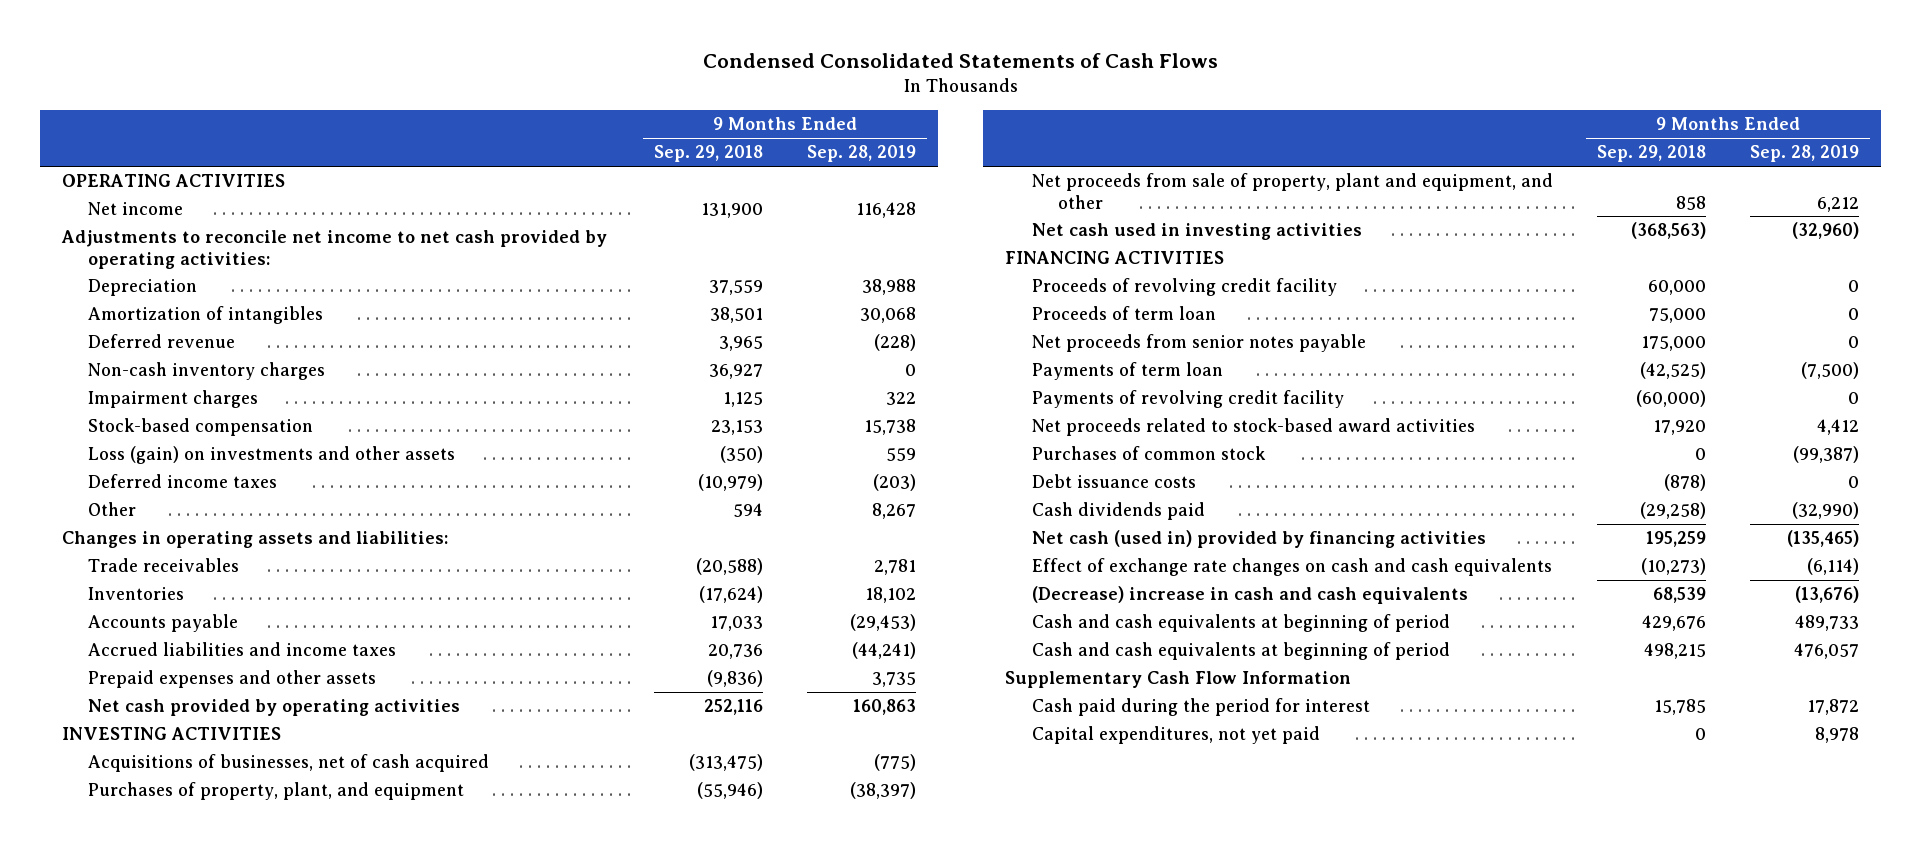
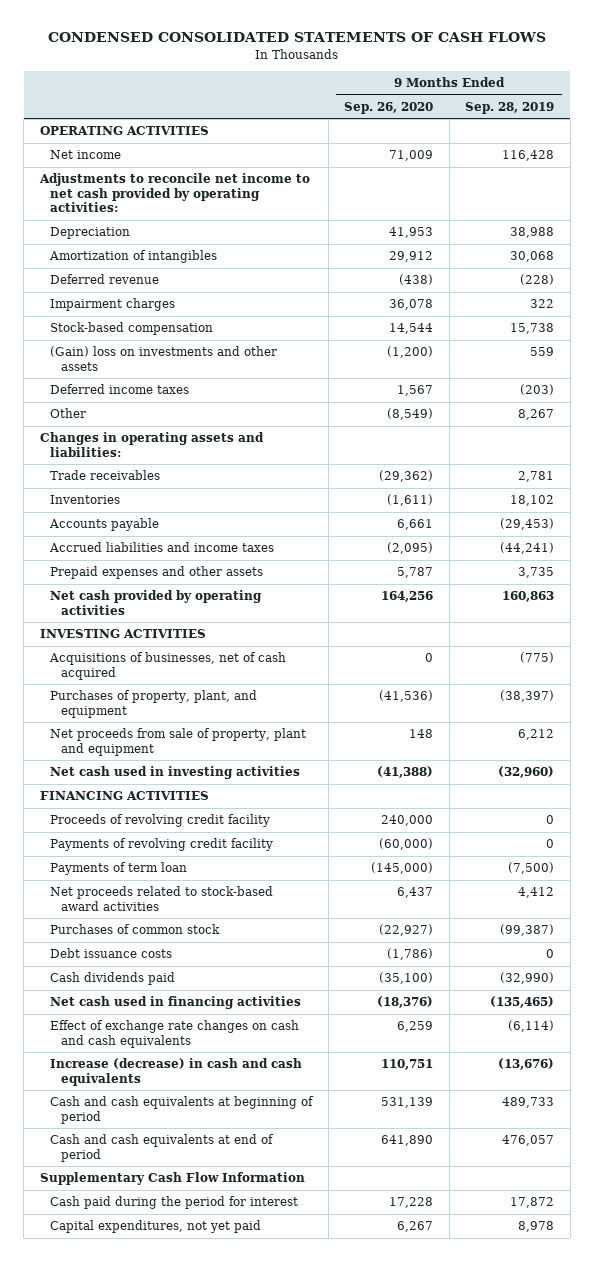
[702,52,1218,68] Condensed Consolidated Statements of Cash Flows -> [47,32,546,43] CONDENSED CONSOLIDATED STATEMENTS OF CASH FLOWS
[653,145,763,163] Sep. 29, 2018 -> none
none -> [344,101,434,114] Sep. 26, 2020
[88,362,326,381] Non-cash inventory charges -> none
[88,446,456,465] Loss (gain) on investments and other assets -> [50,346,278,371] (Gain) loss on investments and other assets
[1031,173,1553,209] Net proceeds from sale of property, plant and equipment, and other -> [50,728,307,756] Net proceeds from sale of property, plant and equipment
[1031,306,1216,321] Proceeds of term loan -> none
[1031,334,1366,353] Net proceeds from senior notes payable -> none
[1031,362,1223,381] Payments of term loan -> [50,862,188,876] Payments of term loan
[1031,530,1486,549] Net cash (used in) provided by financing activities -> [50,996,302,1010] Net cash used in financing activities
[1031,586,1468,605] (Decrease) increase in cash and cash equivalents -> [50,1058,303,1086] Increase (decrease) in cash and cash equivalents
[1031,642,1450,661] Cash and cash equivalents at beginning of period -> [50,1134,275,1162] Cash and cash equivalents at end of period

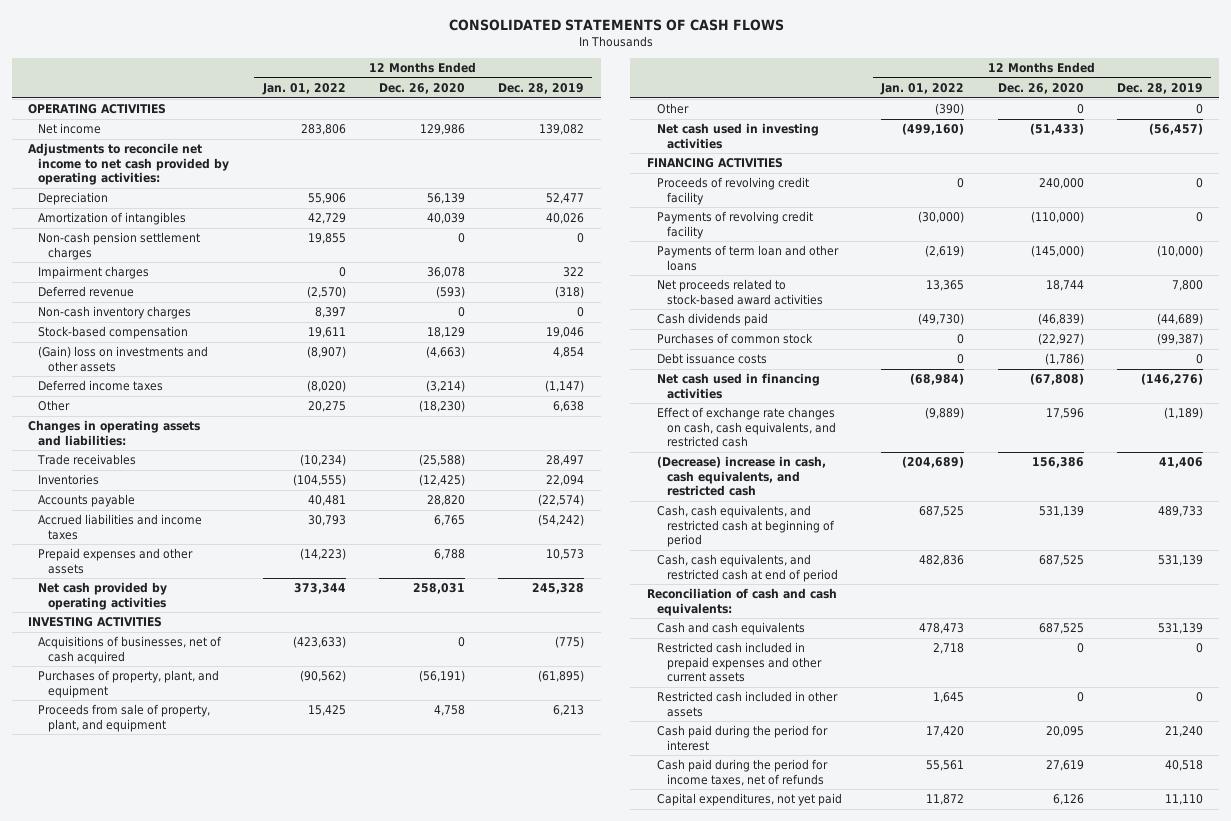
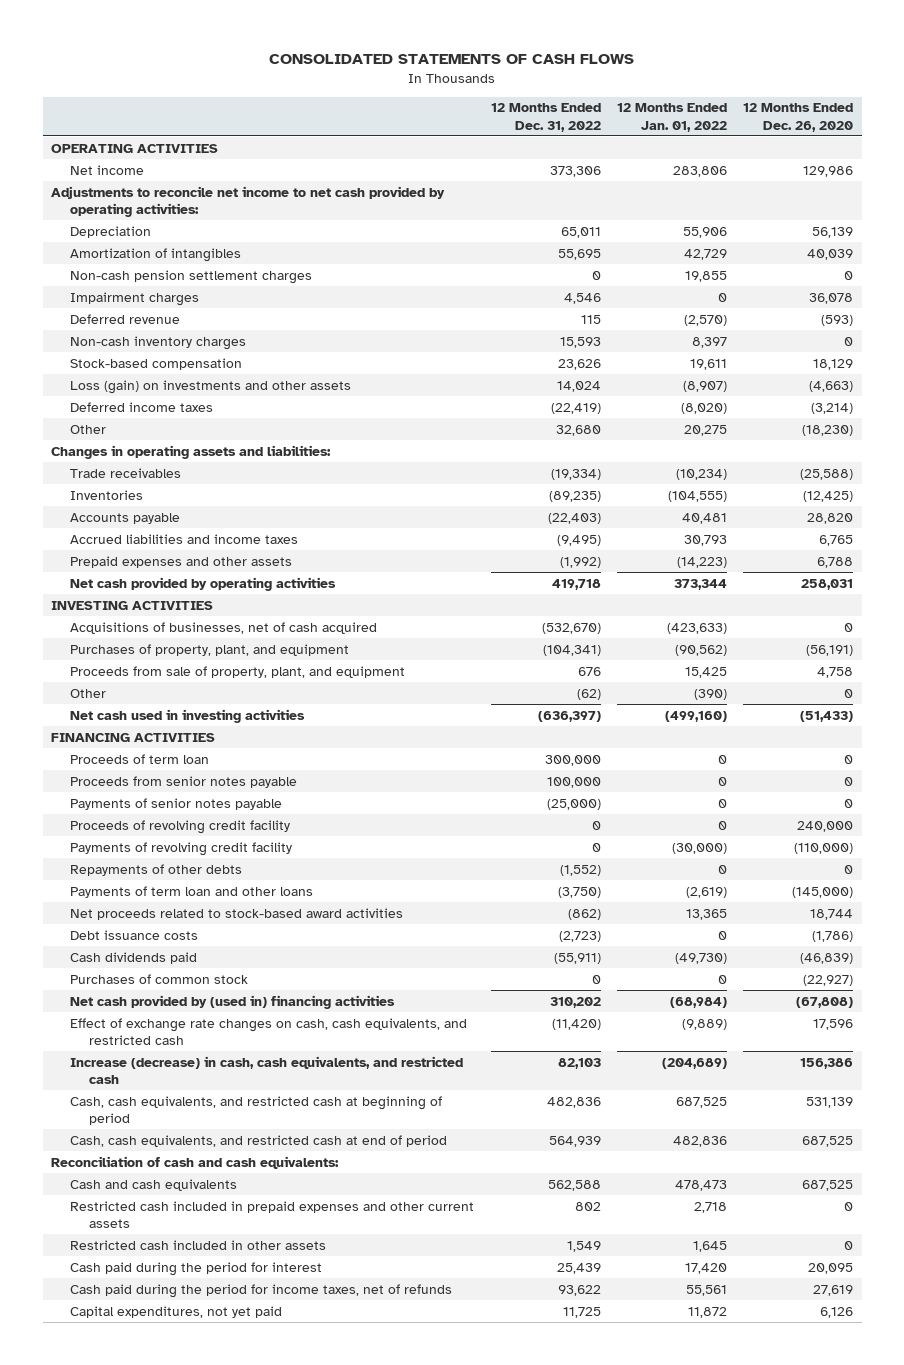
[498,82,585,94] Dec. 28, 2019 -> none
none -> [490,103,601,132] 12 Months Ended Dec. 31, 2022
[38,346,209,372] (Gain) loss on investments and other assets -> [70,379,352,394] Loss (gain) on investments and other assets
none -> [70,753,210,764] Proceeds of term loan
none -> [70,775,298,788] Proceeds from senior notes payable
none -> [70,797,283,810] Payments of senior notes payable
none -> [70,863,243,876] Repayments of other debts
[657,353,768,365] Debt issuance costs -> [70,929,199,940] Debt issuance costs
[657,373,821,399] Net cash used in financing activities -> [70,994,396,1009] Net cash provided by (used in) financing activities
[657,456,827,497] (Decrease) increase in cash, cash equivalents, and restricted cash -> [70,1055,464,1085] Increase (decrease) in cash, cash equivalents, and restricted cash

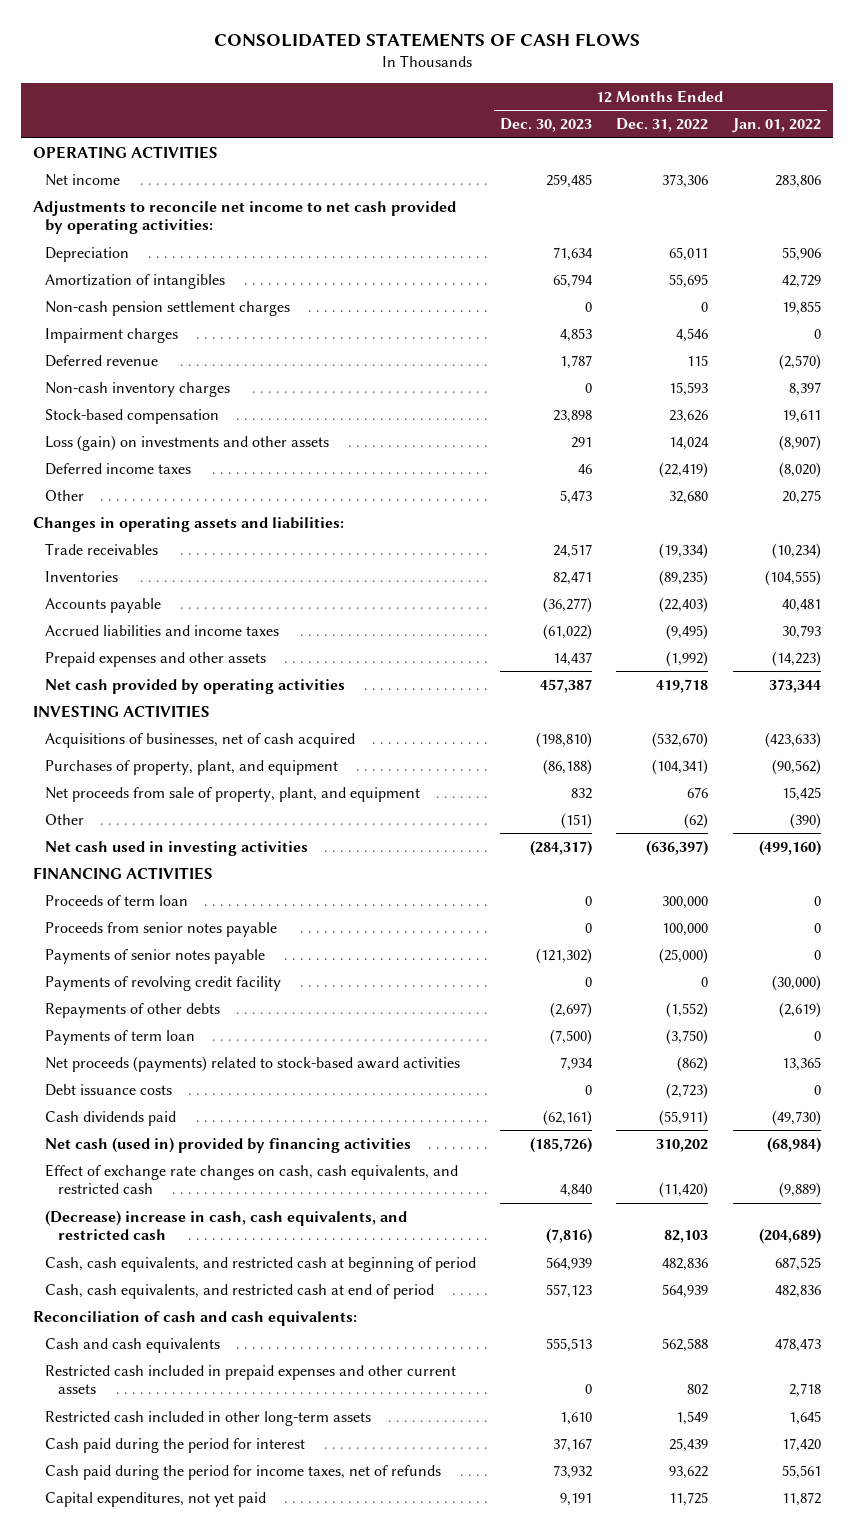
[743,103,854,132] 12 Months Ended Dec. 26, 2020 -> none
none -> [500,118,593,133] Dec. 30, 2023
[70,665,406,678] Proceeds from sale of property, plant, and equipment -> [45,786,421,802] Net proceeds from sale of property, plant, and equipment
[70,819,291,834] Proceeds of revolving credit facility -> none
[717,864,727,874] 0 -> [778,1001,821,1018] (2,619)
[70,885,314,898] Payments of term loan and other loans -> [45,1029,196,1045] Payments of term loan
[685,886,727,898] (2,619) -> [813,1030,821,1041] 0
[70,907,404,920] Net proceeds related to stock-based award activities -> [45,1055,461,1072] Net proceeds (payments) related to stock-based award activities
[70,973,249,984] Purchases of common stock -> none
[70,994,396,1009] Net cash provided by (used in) financing activities -> [45,1136,412,1153] Net cash (used in) provided by financing activities
[70,1055,464,1085] Increase (decrease) in cash, cash equivalents, and restricted cash -> [45,1209,408,1241] (Decrease) increase in cash, cash equivalents, and restricted cash
[70,1239,327,1250] Restricted cash included in other assets -> [45,1410,372,1426] Restricted cash included in other long-term assets

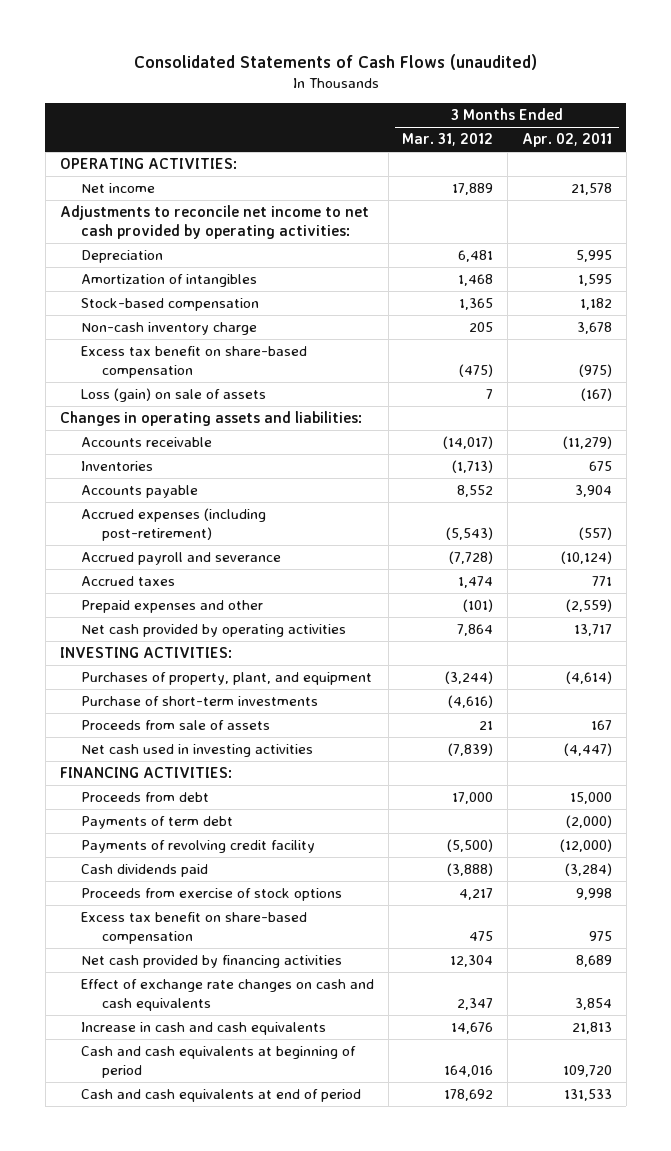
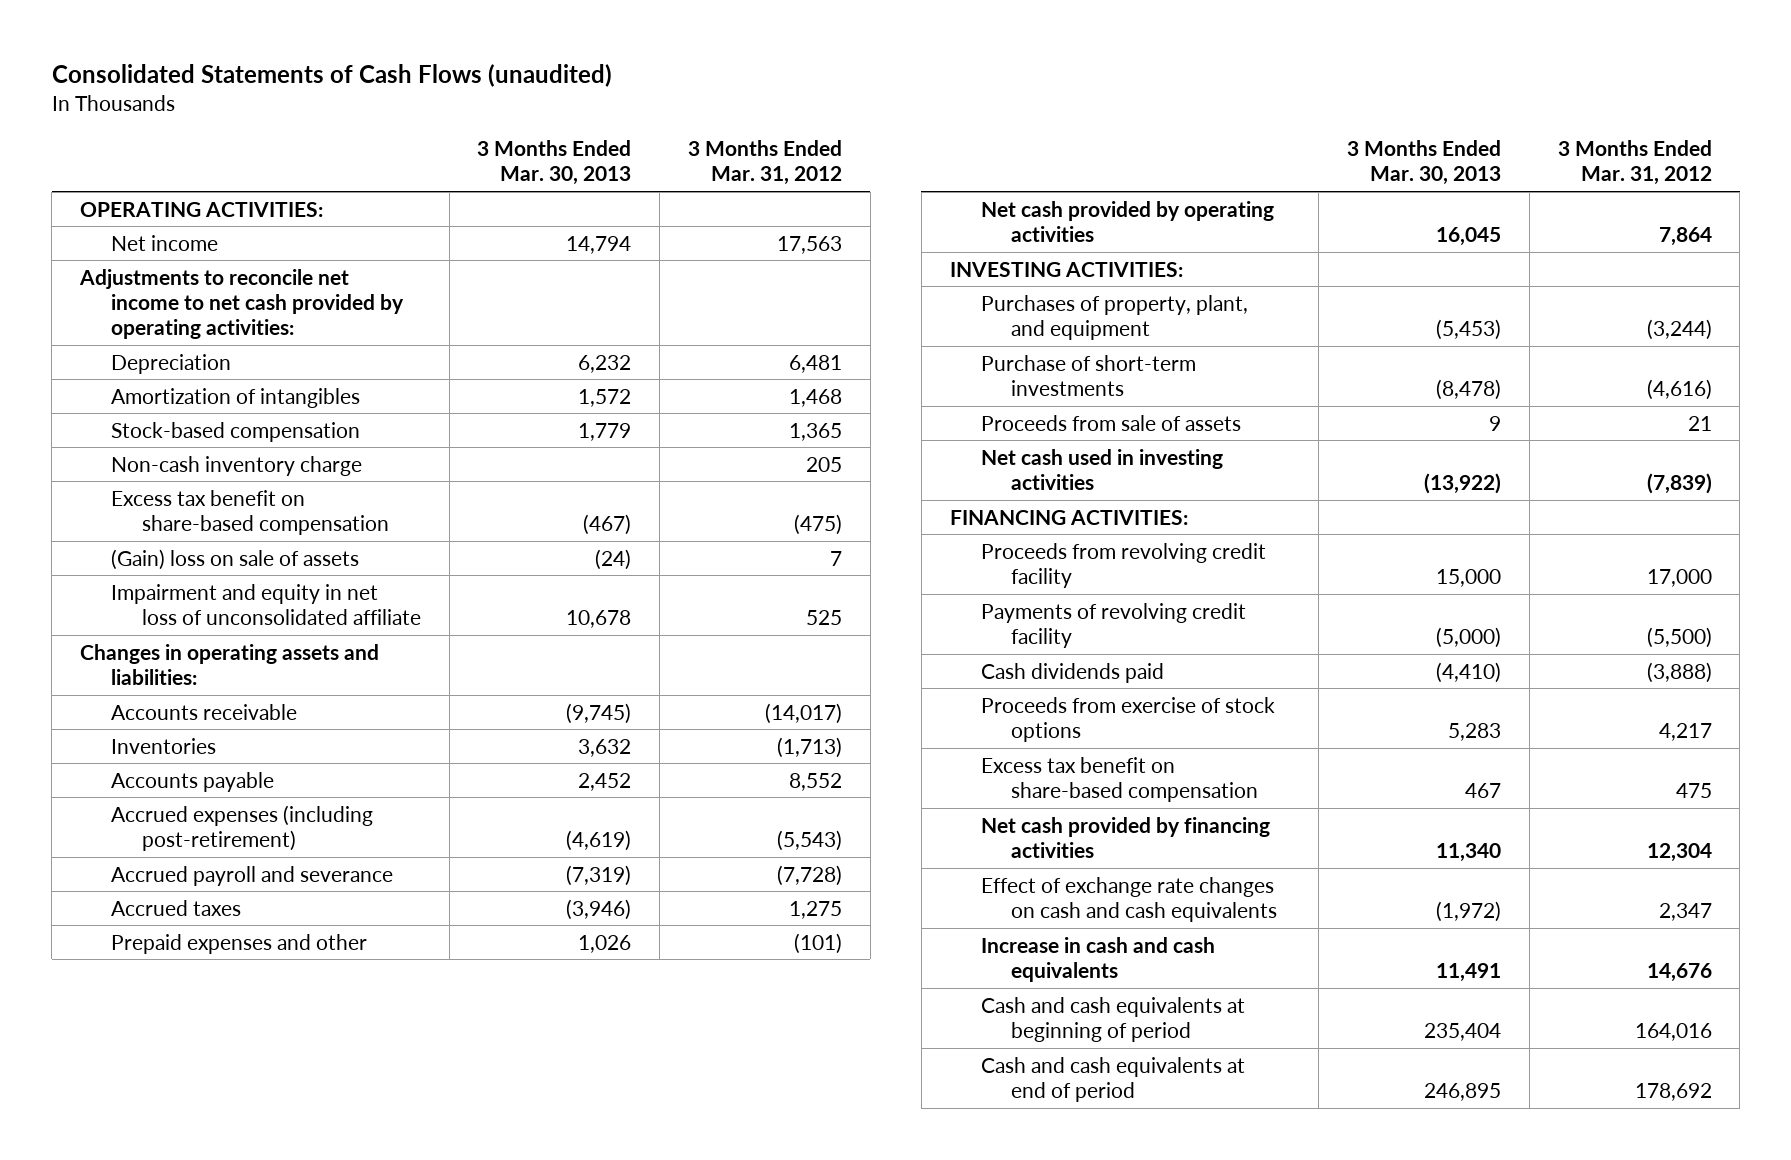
[521,133,612,148] Apr. 02, 2011 -> none
none -> [477,140,632,186] 3 Months Ended Mar. 30, 2013
[452,183,494,196] 17,889 -> [776,235,842,254] 17,563
[81,388,267,403] Loss (gain) on sale of assets -> [110,548,359,570] (Gain) loss on sale of assets
none -> [110,583,421,625] Impairment and equity in net loss of unconsolidated affiliate
[458,576,494,589] 1,474 -> [788,900,842,919] 1,275
[81,816,234,830] Payments of term debt -> none
[81,792,210,803] Proceeds from debt -> [980,542,1266,588] Proceeds from revolving credit facility

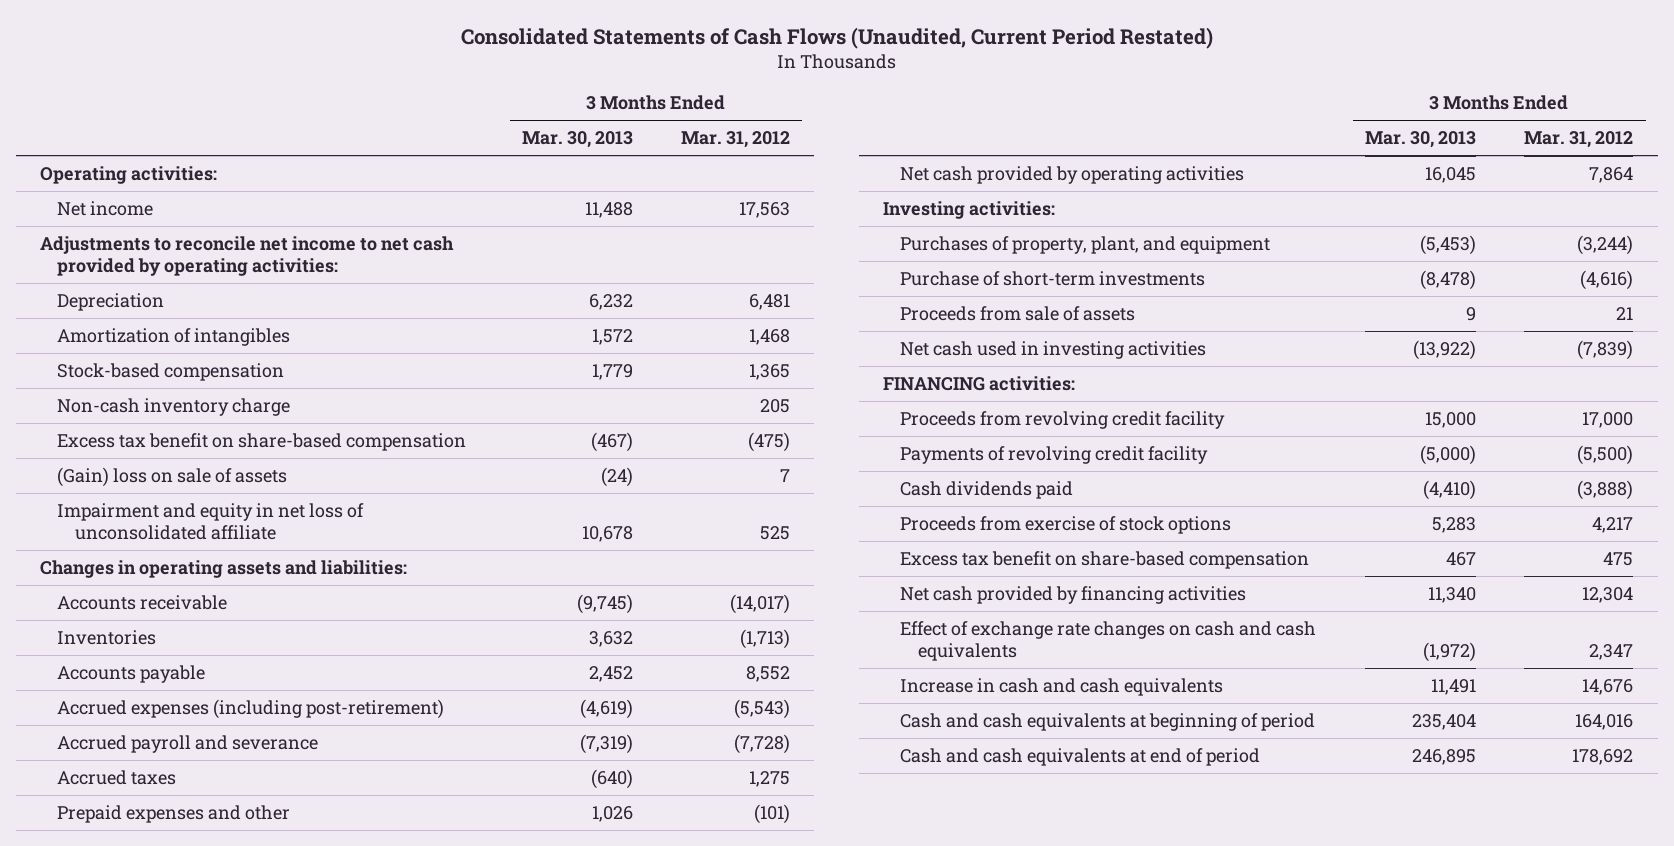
[51,64,612,88] Consolidated Statements of Cash Flows (unaudited) -> [460,26,1213,49] Consolidated Statements of Cash Flows (Unaudited, Current Period Restated)
[79,201,323,217] OPERATING ACTIVITIES: -> [40,165,218,184] Operating activities:
[566,235,632,254] 14,794 -> [584,201,633,218] 11,488
[566,898,632,920] (3,946) -> [590,768,633,789] (640)
[949,261,1183,277] INVESTING ACTIVITIES: -> [883,200,1056,219] Investing activities:
[949,509,1188,525] FINANCING ACTIVITIES: -> [883,375,1076,391] FINANCING activities:

